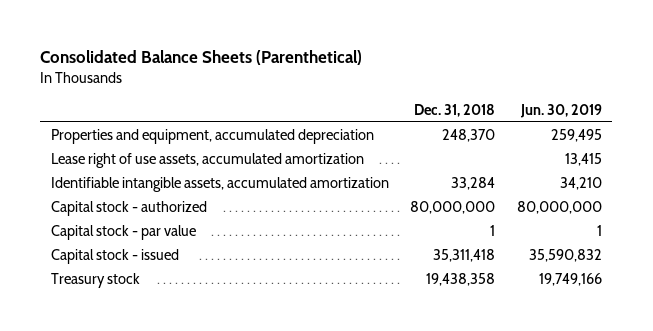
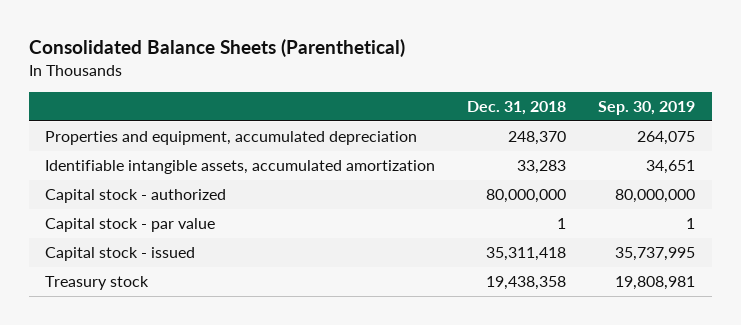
[519,103,602,118] Jun. 30, 2019 -> none
none -> [598,101,696,116] Sep. 30, 2019
[50,153,364,169] Lease right of use assets, accumulated amortization -> none
[451,177,496,191] 33,284 -> [517,160,567,175] 33,283

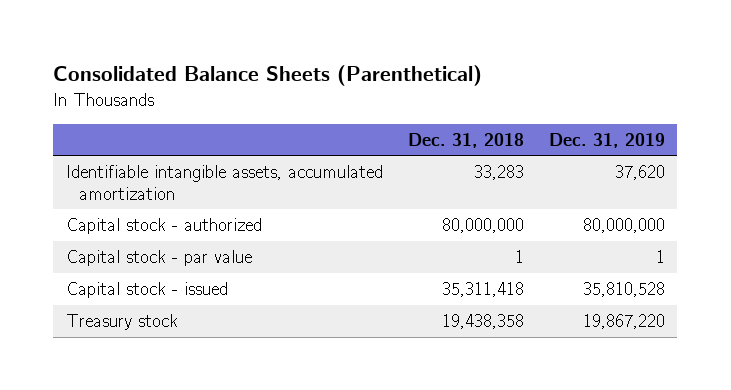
[598,101,696,116] Sep. 30, 2019 -> none
none -> [548,132,665,148] Dec. 31, 2019
[45,131,418,146] Properties and equipment, accumulated depreciation -> none

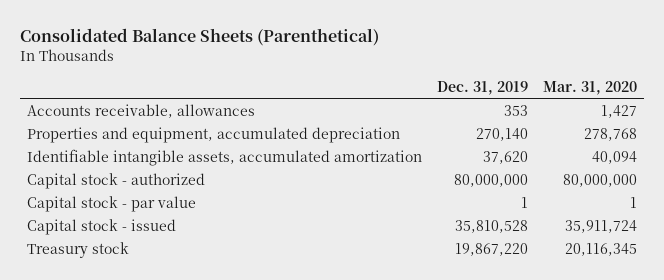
[407,132,524,148] Dec. 31, 2018 -> none
none -> [542,80,637,95] Mar. 31, 2020
none -> [27,103,256,118] Accounts receivable, allowances
none -> [27,126,401,143] Properties and equipment, accumulated depreciation

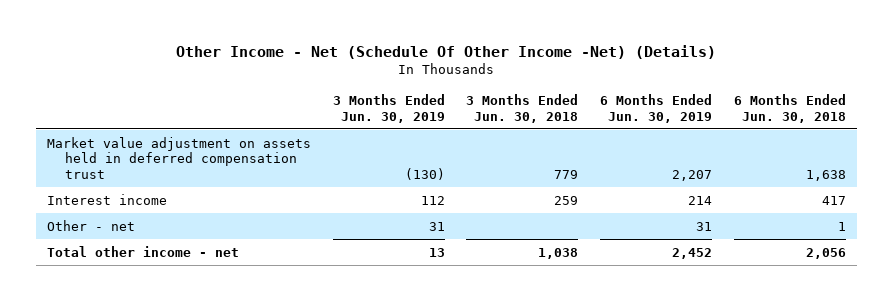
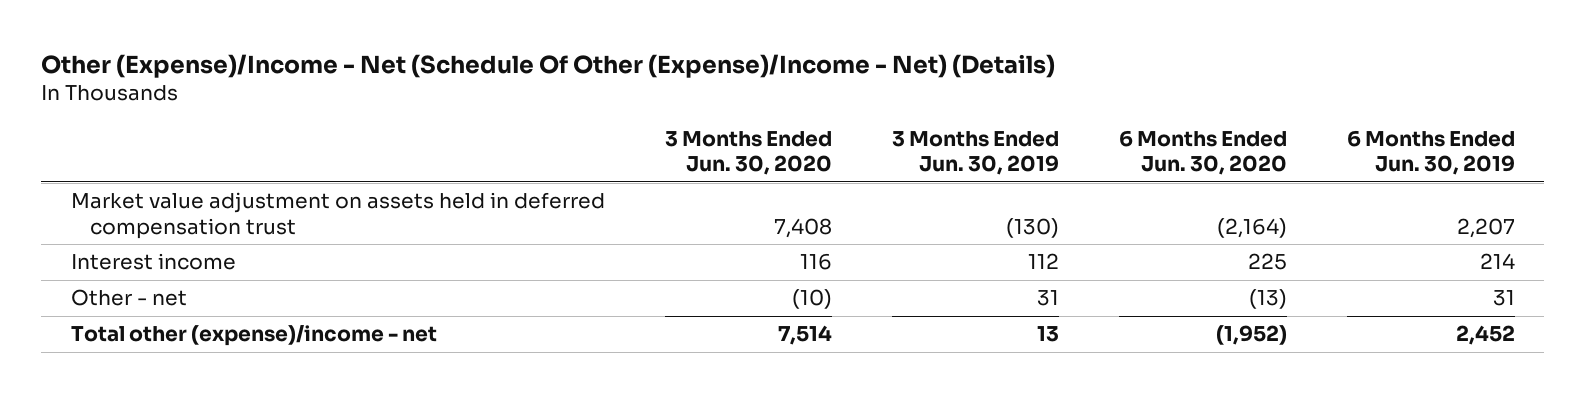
[176,44,717,59] Other Income - Net (Schedule Of Other Income -Net) (Details) -> [41,53,1056,78] Other (Expense)/Income - Net (Schedule Of Other (Expense)/Income - Net) (Details)
[466,94,579,123] 3 Months Ended Jun. 30, 2018 -> none
[733,94,846,123] 6 Months Ended Jun. 30, 2018 -> none
none -> [664,131,832,176] 3 Months Ended Jun. 30, 2020
none -> [1118,130,1287,176] 6 Months Ended Jun. 30, 2020
[47,245,240,257] Total other income - net -> [71,325,438,347] Total other (expense)/income - net

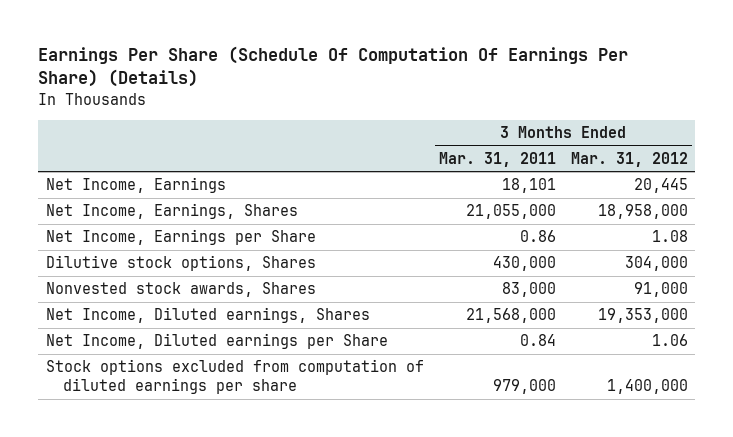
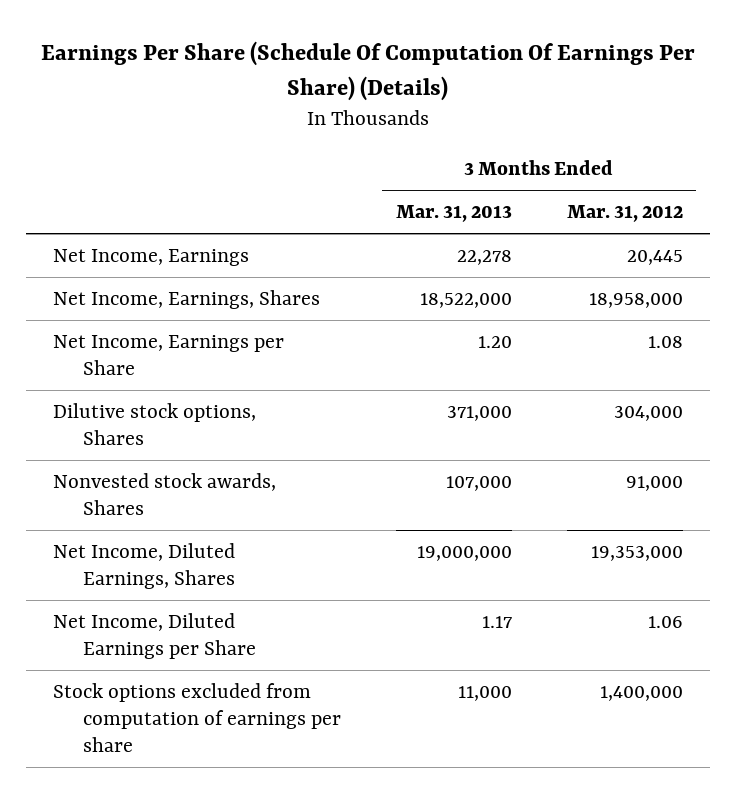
[438,151,556,167] Mar. 31, 2011 -> none
none -> [395,204,512,222] Mar. 31, 2013
[45,307,370,324] Net Income, Diluted earnings, Shares -> [53,542,236,590] Net Income, Diluted Earnings, Shares
[45,333,388,350] Net Income, Diluted earnings per Share -> [53,612,257,660] Net Income, Diluted Earnings per Share
[45,359,424,395] Stock options excluded from computation of diluted earnings per share -> [53,682,342,753] Stock options excluded from computation of earnings per share

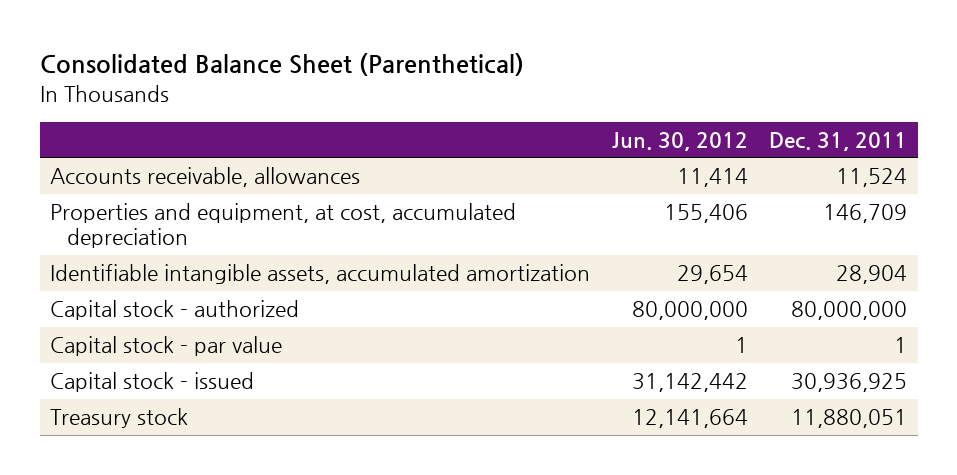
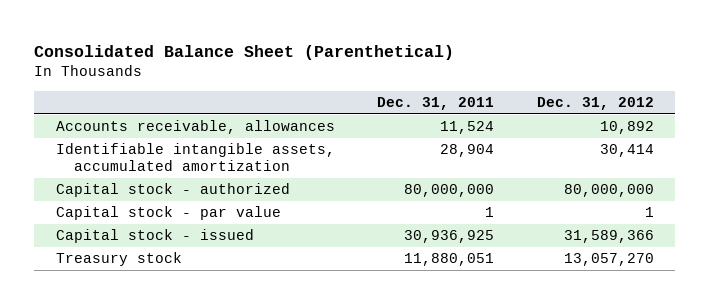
[611,131,748,151] Jun. 30, 2012 -> none
none -> [536,97,654,111] Dec. 31, 2012
[50,203,517,249] Properties and equipment, at cost, accumulated depreciation -> none

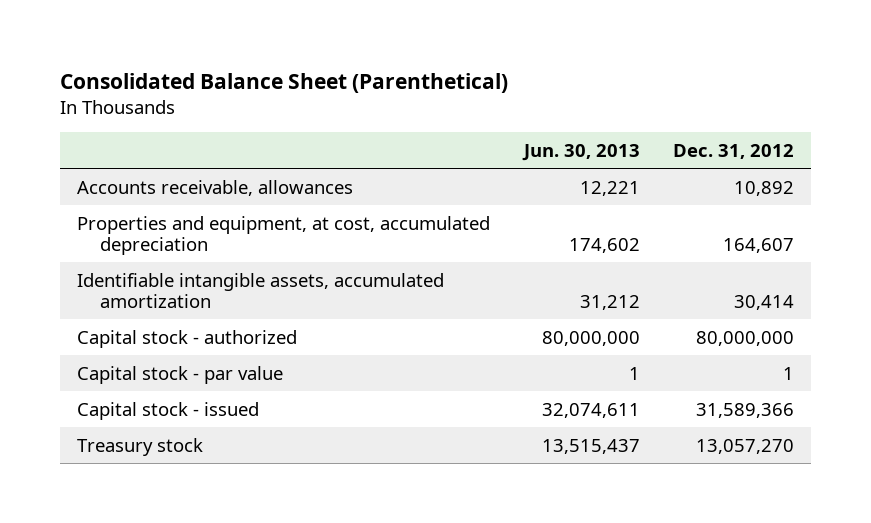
[377,97,495,111] Dec. 31, 2011 -> none
none -> [521,143,640,161] Jun. 30, 2013
none -> [77,215,491,255] Properties and equipment, at cost, accumulated depreciation

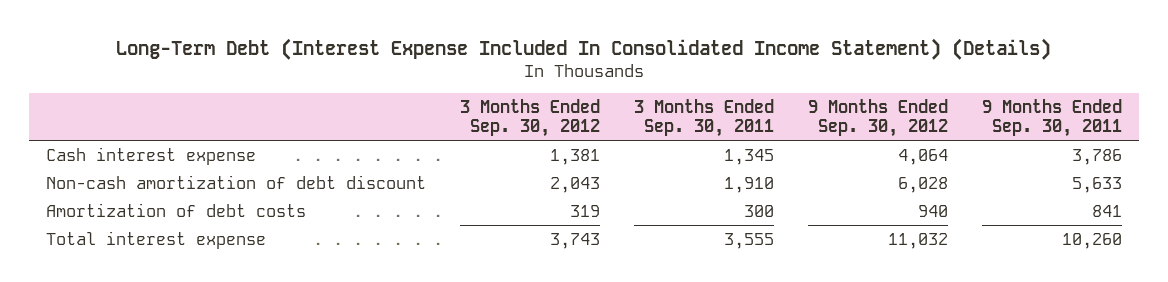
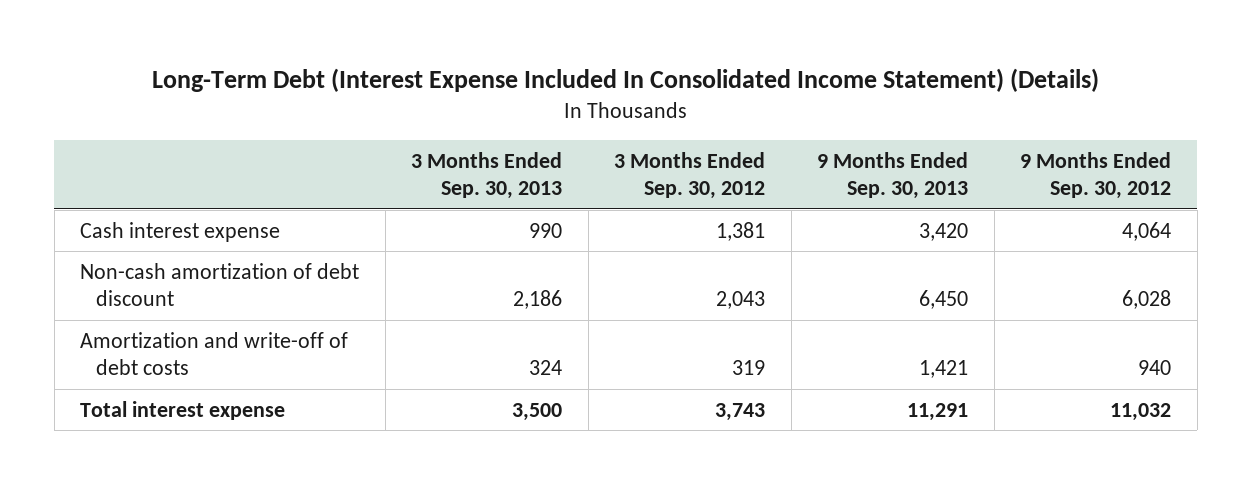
[633,99,774,138] 3 Months Ended Sep. 30, 2011 -> none
[981,99,1122,138] 9 Months Ended Sep. 30, 2011 -> none
none -> [411,151,563,200] 3 Months Ended Sep. 30, 2013
none -> [817,151,969,200] 9 Months Ended Sep. 30, 2013
[45,202,306,217] Amortization of debt costs -> [80,331,349,376] Amortization and write-off of debt costs

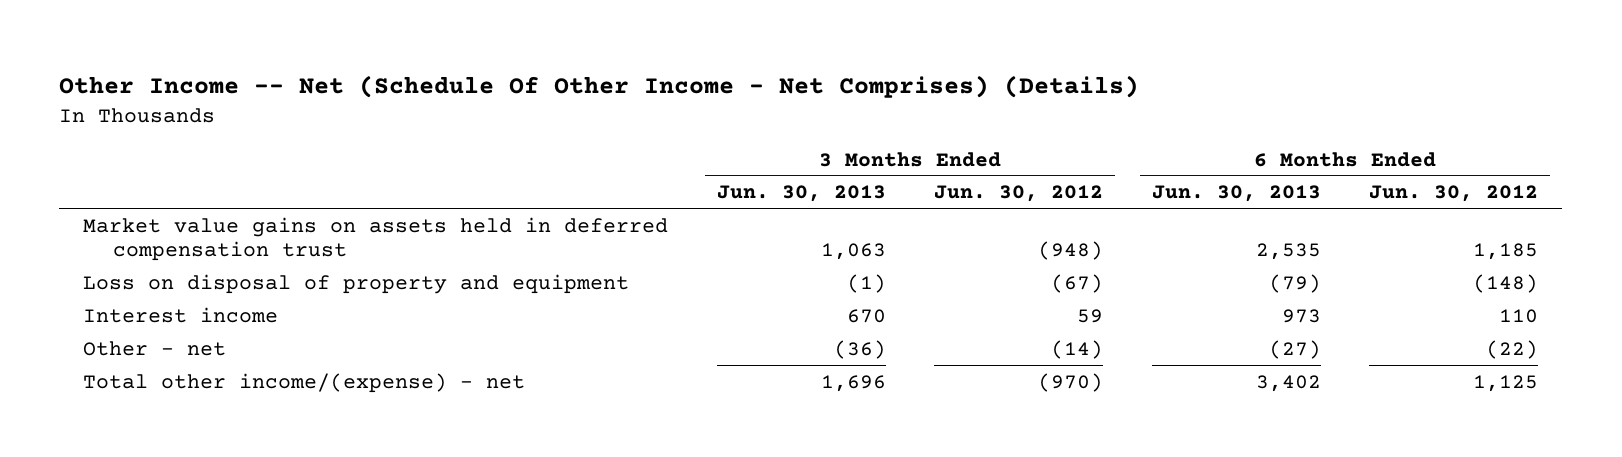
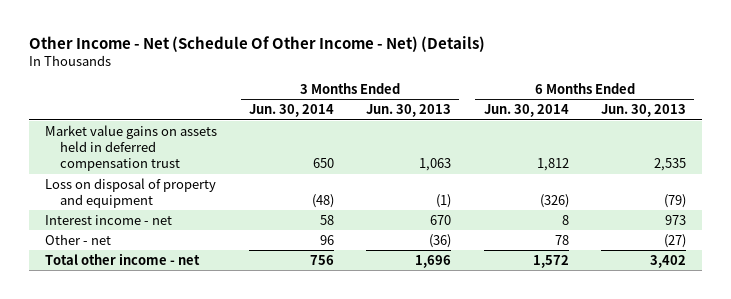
[59,74,1140,98] Other Income -- Net (Schedule Of Other Income - Net Comprises) (Details) -> [28,35,485,52] Other Income - Net (Schedule Of Other Income - Net) (Details)
[934,185,1104,203] Jun. 30, 2012 -> none
[1369,185,1539,203] Jun. 30, 2012 -> none
none -> [249,104,335,118] Jun. 30, 2014
none -> [483,104,569,118] Jun. 30, 2014
[83,306,279,323] Interest income -> [44,214,172,225] Interest income - net
[83,372,526,393] Total other income/(expense) - net -> [44,252,200,265] Total other income - net

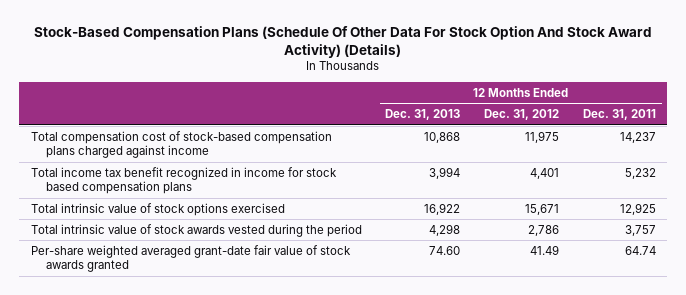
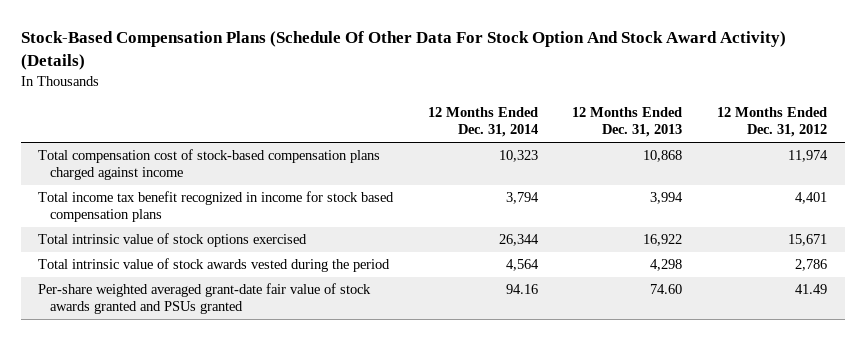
[582,109,656,121] Dec. 31, 2011 -> none
none -> [427,107,538,138] 12 Months Ended Dec. 31, 2014
[525,130,560,143] 11,975 -> [788,150,829,163] 11,974
[30,244,351,273] Per-share weighted averaged grant-date fair value of stock awards granted -> [37,283,371,315] Per-share weighted averaged grant-date fair value of stock awards granted and PSUs granted

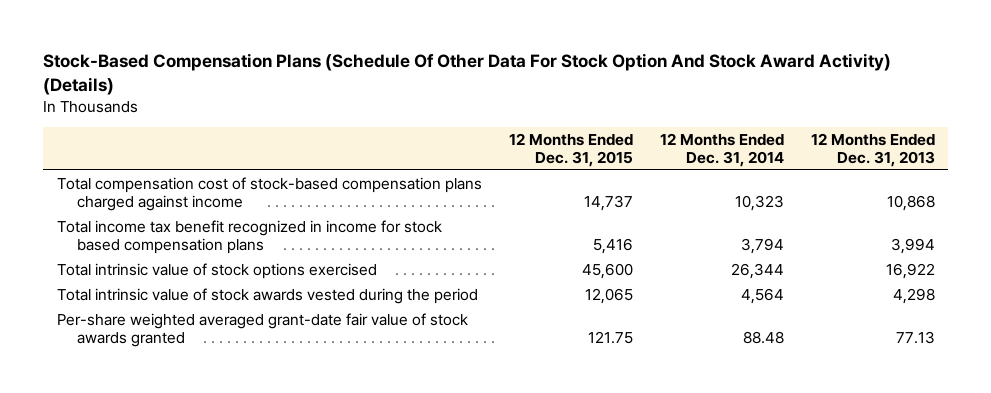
[717,107,828,138] 12 Months Ended Dec. 31, 2012 -> none
none -> [508,132,633,167] 12 Months Ended Dec. 31, 2015
[37,283,371,315] Per-share weighted averaged grant-date fair value of stock awards granted and PSUs granted -> [56,312,468,347] Per-share weighted averaged grant-date fair value of stock awards granted
[505,284,538,295] 94.16 -> [742,330,784,344] 88.48
[650,284,683,295] 74.60 -> [895,330,935,344] 77.13

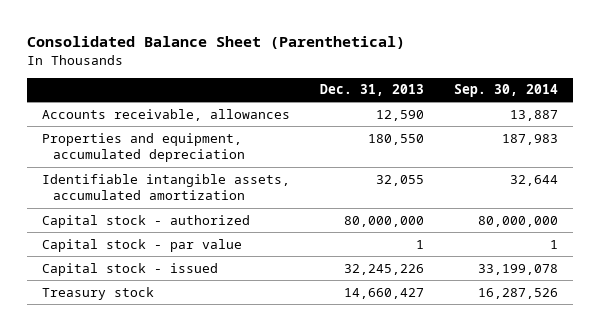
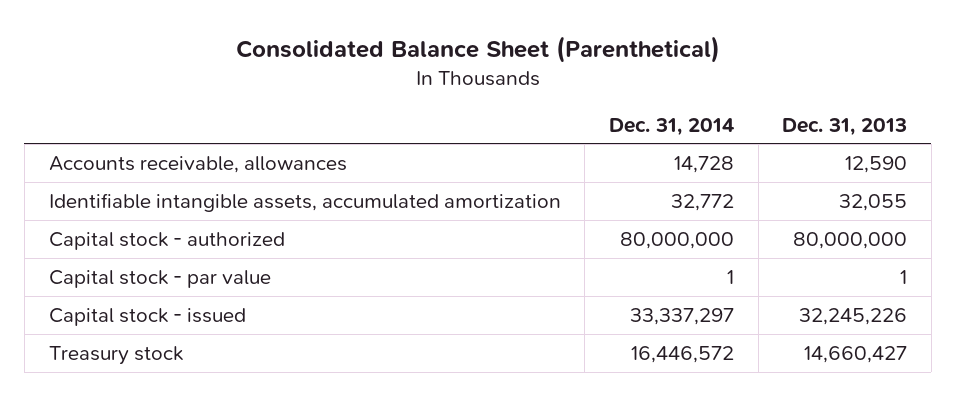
[453,84,558,98] Sep. 30, 2014 -> none
none -> [608,117,734,136] Dec. 31, 2014
[41,132,246,163] Properties and equipment, accumulated depreciation -> none

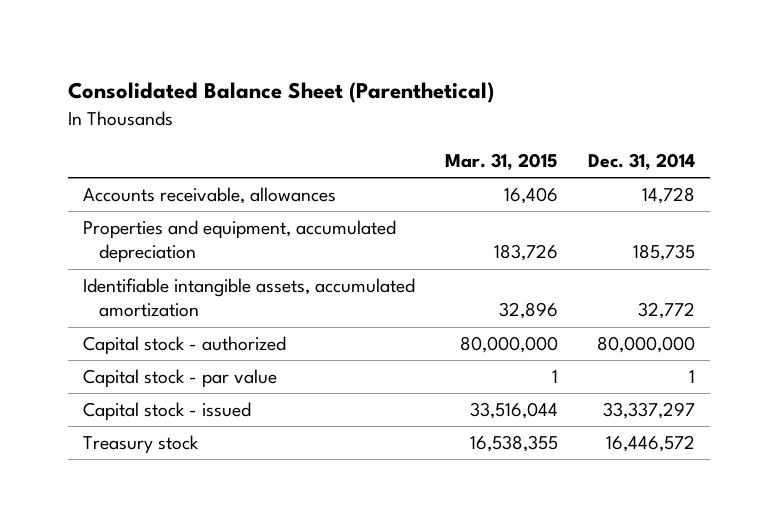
[782,117,908,136] Dec. 31, 2013 -> none
none -> [445,153,559,171] Mar. 31, 2015
none -> [83,220,397,264] Properties and equipment, accumulated depreciation

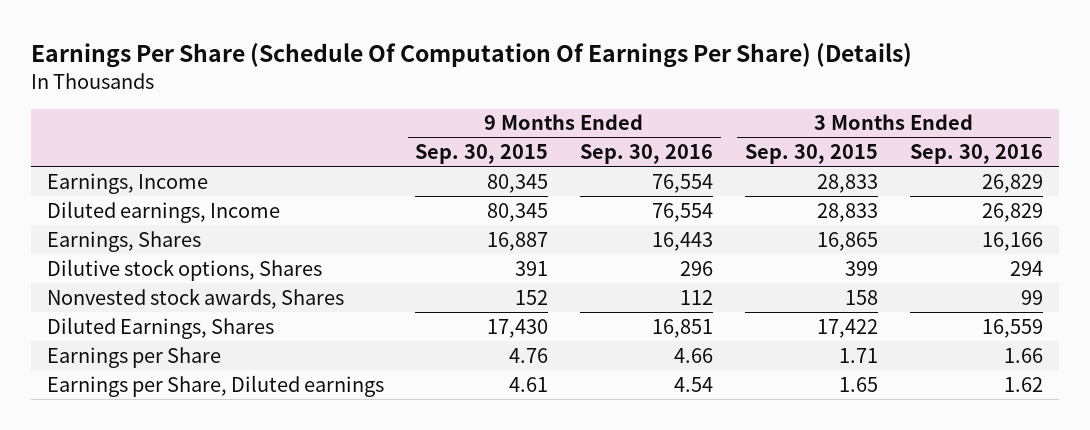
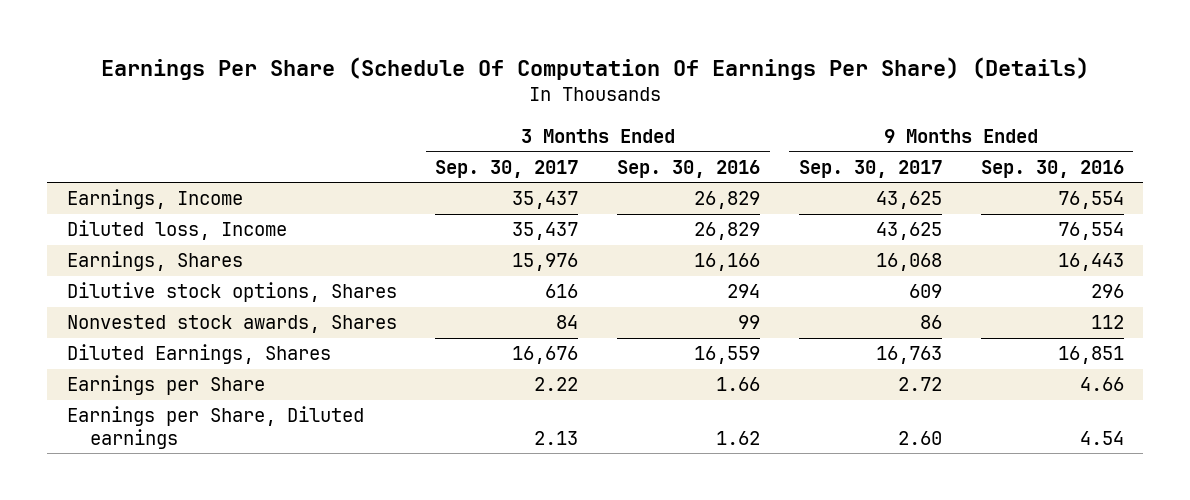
[415,144,549,165] Sep. 30, 2015 -> none
[745,144,879,165] Sep. 30, 2015 -> none
none -> [435,159,579,178] Sep. 30, 2017
none -> [798,159,942,178] Sep. 30, 2017
[46,200,280,223] Diluted earnings, Income -> [66,220,287,241] Diluted loss, Income

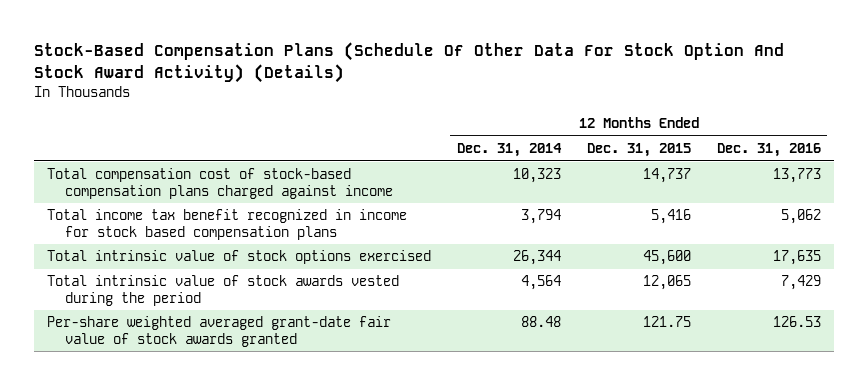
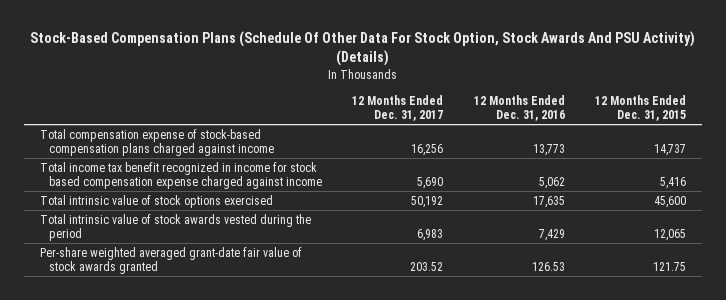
[34,41,785,83] Stock-Based Compensation Plans (Schedule Of Other Data For Stock Option And Stock Award Activity) (Details) -> [30,31,696,67] Stock-Based Compensation Plans (Schedule Of Other Data For Stock Option, Stock Awards And PSU Activity) (Details)
[456,143,562,158] Dec. 31, 2014 -> none
none -> [352,94,444,121] 12 Months Ended Dec. 31, 2017
[47,168,393,199] Total compensation cost of stock-based compensation plans charged against income -> [39,128,274,156] Total compensation expense of stock-based compensation plans charged against income
[47,209,408,240] Total income tax benefit recognized in income for stock based compensation plans -> [39,161,322,189] Total income tax benefit recognized in income for stock based compensation expense charged against income

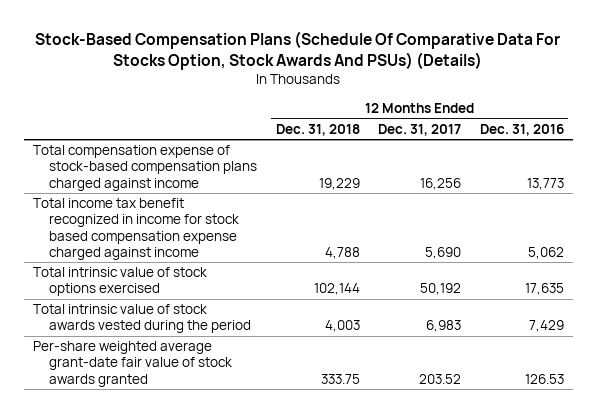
[30,31,696,67] Stock-Based Compensation Plans (Schedule Of Other Data For Stock Option, Stock Awards And PSU Activity) (Details) -> [35,30,561,70] Stock-Based Compensation Plans (Schedule Of Comparative Data For Stocks Option, Stock Awards And PSUs) (Details)
[595,94,687,121] 12 Months Ended Dec. 31, 2015 -> none
none -> [275,123,360,136] Dec. 31, 2018
[39,246,302,274] Per-share weighted averaged grant-date fair value of stock awards granted -> [32,341,233,387] Per-share weighted average grant-date fair value of stock awards granted

